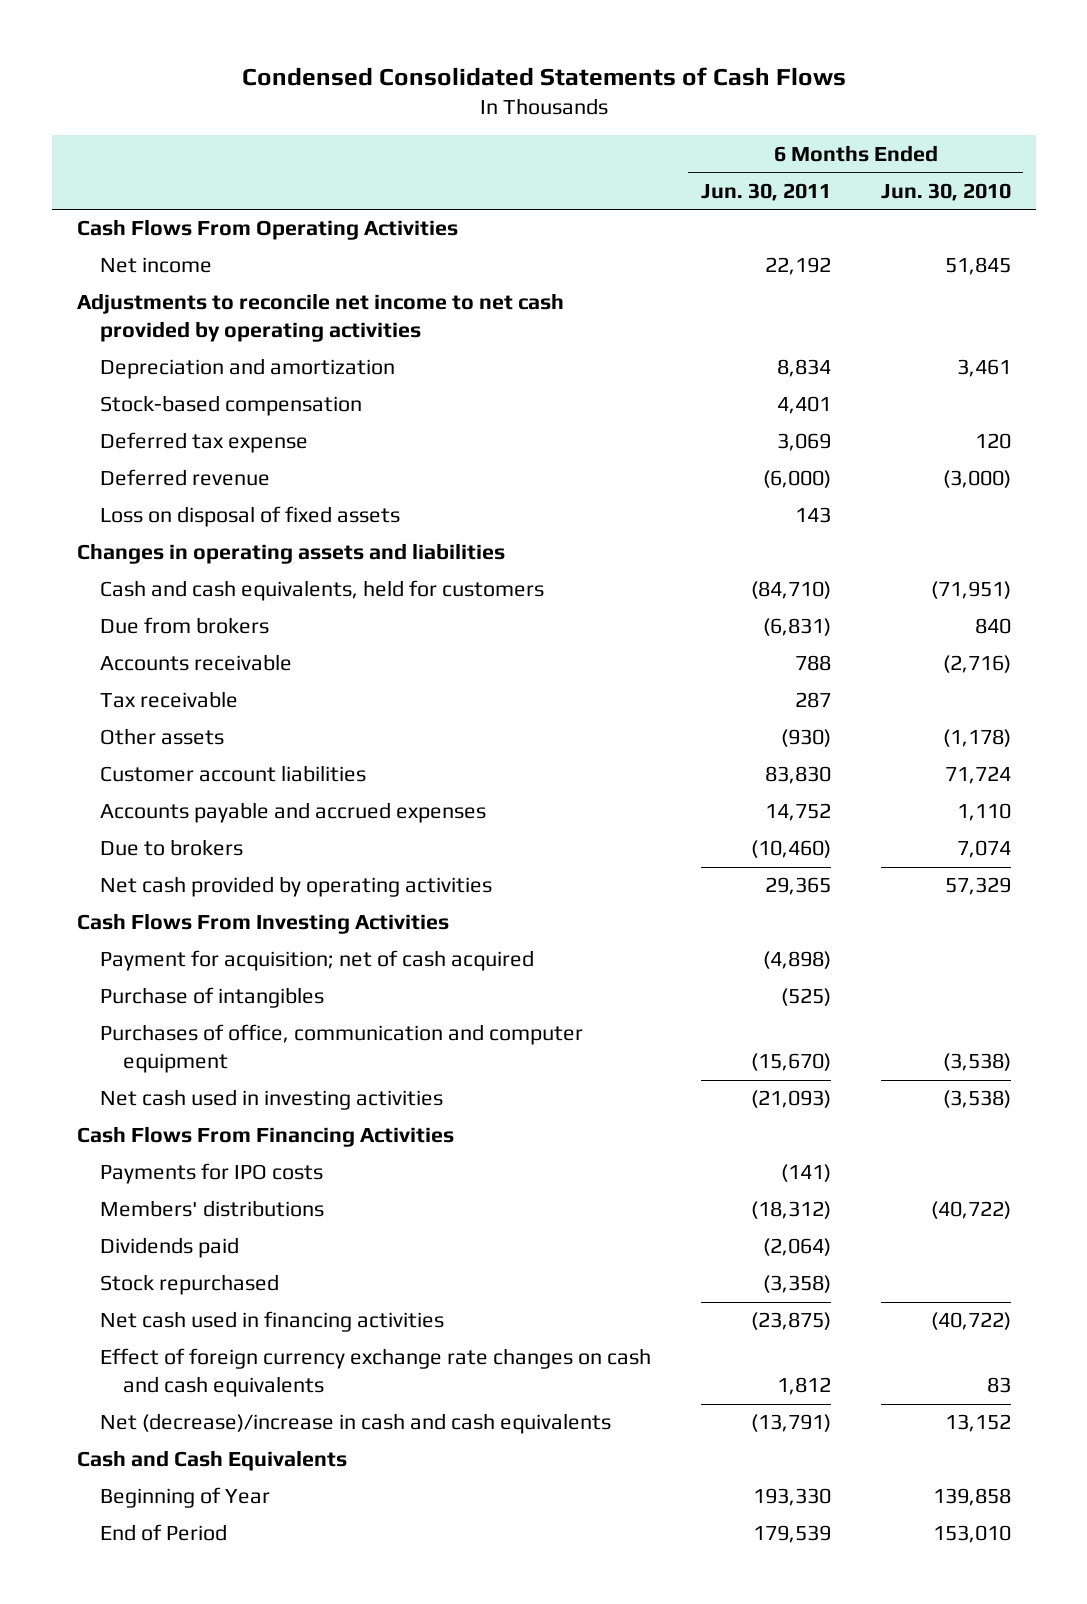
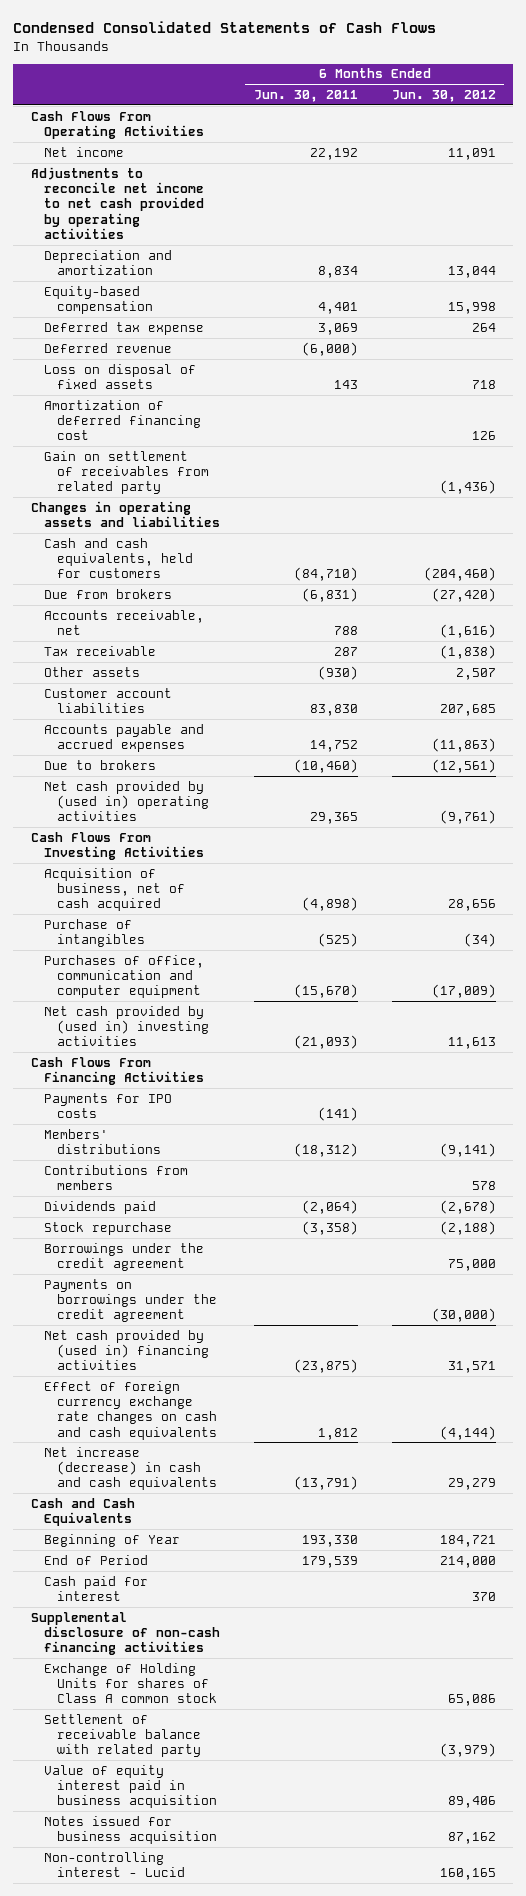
[880,182,1011,201] Jun. 30, 2010 -> none
none -> [391,90,496,103] Jun. 30, 2012
[99,395,362,417] Stock-based compensation -> [43,285,153,315] Equity-based compensation
none -> [43,399,201,441] Amortization of deferred financing cost
none -> [43,450,209,495] Gain on settlement of receivables from related party
[99,654,292,672] Accounts receivable -> [43,609,204,636] Accounts receivable, net
[99,876,492,898] Net cash provided by operating activities -> [43,780,209,822] Net cash provided by (used in) operating activities
[99,950,534,972] Payment for acquisition; net of cash acquired -> [43,867,185,912] Acquisition of business, net of cash acquired
[99,1089,443,1111] Net cash used in investing activities -> [43,1005,209,1047] Net cash provided by (used in) investing activities
none -> [43,1164,188,1191] Contributions from members
[99,1274,279,1296] Stock repurchased -> [43,1221,172,1235] Stock repurchase
none -> [43,1242,204,1272] Borrowings under the credit agreement
none -> [43,1278,217,1323] Payments on borrowings under the credit agreement
[99,1311,444,1333] Net cash used in financing activities -> [43,1329,209,1371] Net cash provided by (used in) financing activities
[99,1413,611,1435] Net (decrease)/increase in cash and cash equivalents -> [43,1446,217,1491] Net increase (decrease) in cash and cash equivalents
none -> [43,1575,148,1602] Cash paid for interest
none -> [30,1611,220,1656] Supplemental disclosure of non-cash financing activities
none -> [43,1662,217,1704] Exchange of Holding Units for shares of Class A common stock
none -> [43,1713,201,1758] Settlement of receivable balance with related party
none -> [43,1764,217,1809] Value of equity interest paid in business acquisition
none -> [43,1815,217,1845] Notes issued for business acquisition
none -> [43,1851,185,1878] Non-controlling interest - Lucid

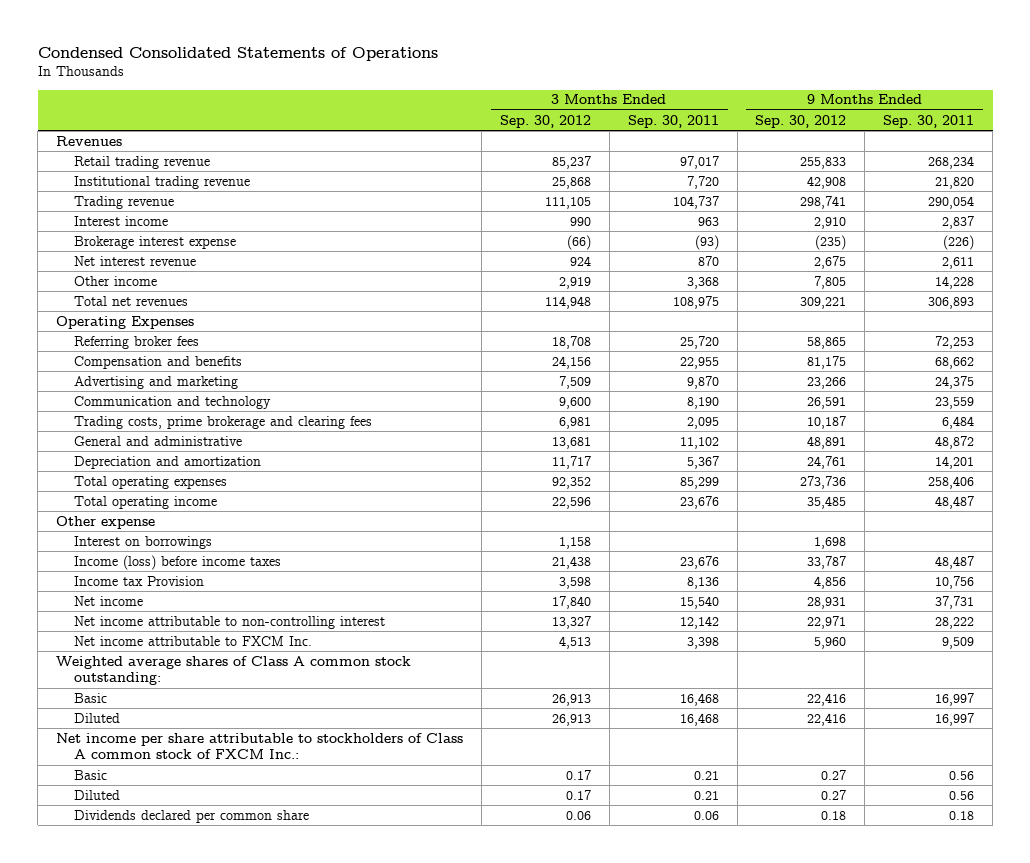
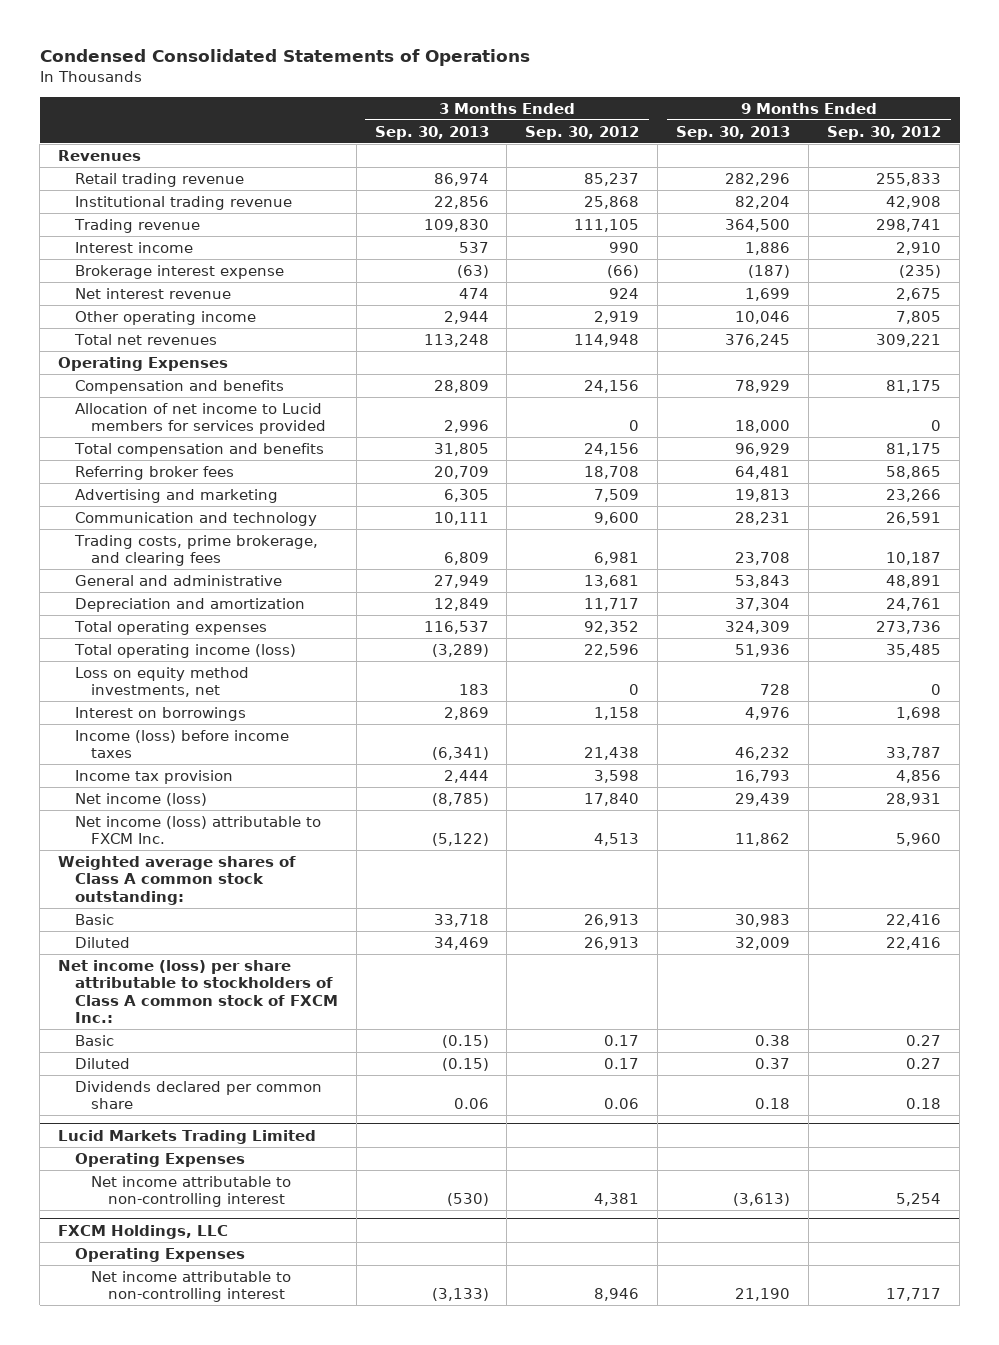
[627,114,719,128] Sep. 30, 2011 -> none
[883,114,975,128] Sep. 30, 2011 -> none
none -> [374,125,489,140] Sep. 30, 2013
none -> [676,125,791,140] Sep. 30, 2013
[73,275,157,286] Other income -> [74,310,256,325] Other operating income
none -> [74,402,327,435] Allocation of net income to Lucid members for services provided
none -> [73,442,324,457] Total compensation and benefits
[73,335,199,349] Referring broker fees -> [74,465,234,480] Referring broker fees
[73,415,372,429] Trading costs, prime brokerage and clearing fees -> [73,534,318,567] Trading costs, prime brokerage, and clearing fees
[55,515,155,529] Other expense -> none
[73,495,217,509] Total operating income -> [73,643,296,658] Total operating income (loss)
none -> [74,666,249,698] Loss on equity method investments, net
[73,615,385,629] Net income attributable to non-controlling interest -> none
[73,575,204,586] Income tax Provision -> [74,769,233,784] Income tax provision
[73,595,143,606] Net income -> [74,792,207,806] Net income (loss)
[73,635,312,646] Net income attributable to FXCM Inc. -> [74,815,321,845] Net income (loss) attributable to FXCM Inc.
[55,732,463,760] Net income per share attributable to stockholders of Class A common stock of FXCM Inc.: -> [58,959,338,1024] Net income (loss) per share attributable to stockholders of Class A common stock of FXCM Inc.:
none -> [58,1129,317,1144] Lucid Markets Trading Limited
none -> [74,1152,245,1167] Operating Expenses
none -> [91,1175,292,1208] Net income attributable to non-controlling interest
none -> [58,1224,229,1239] FXCM Holdings, LLC
none -> [74,1247,245,1262] Operating Expenses
none -> [91,1270,292,1303] Net income attributable to non-controlling interest

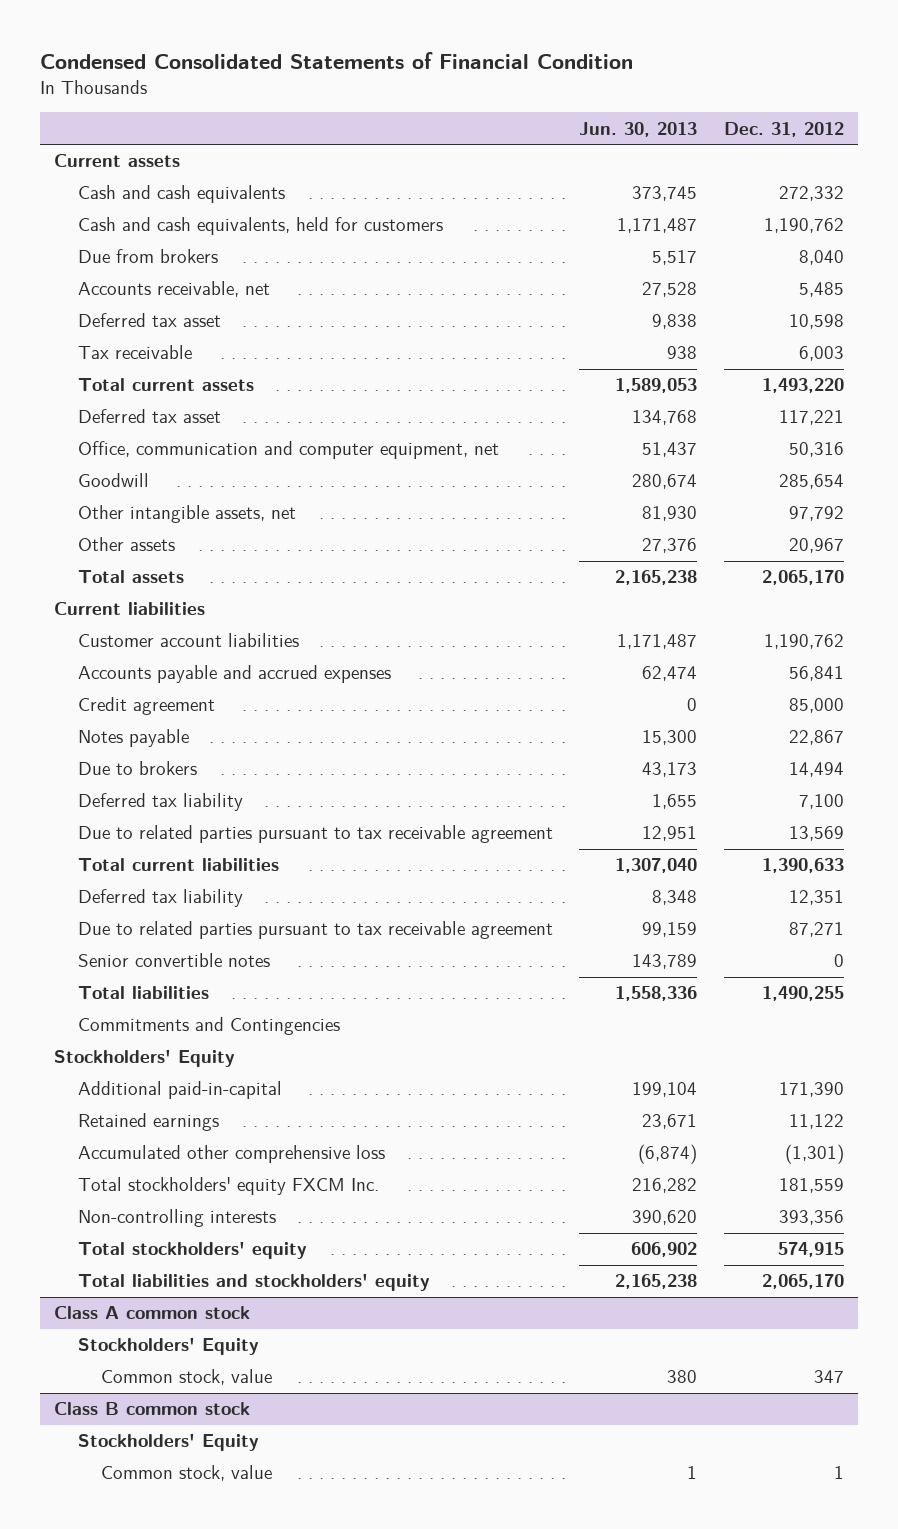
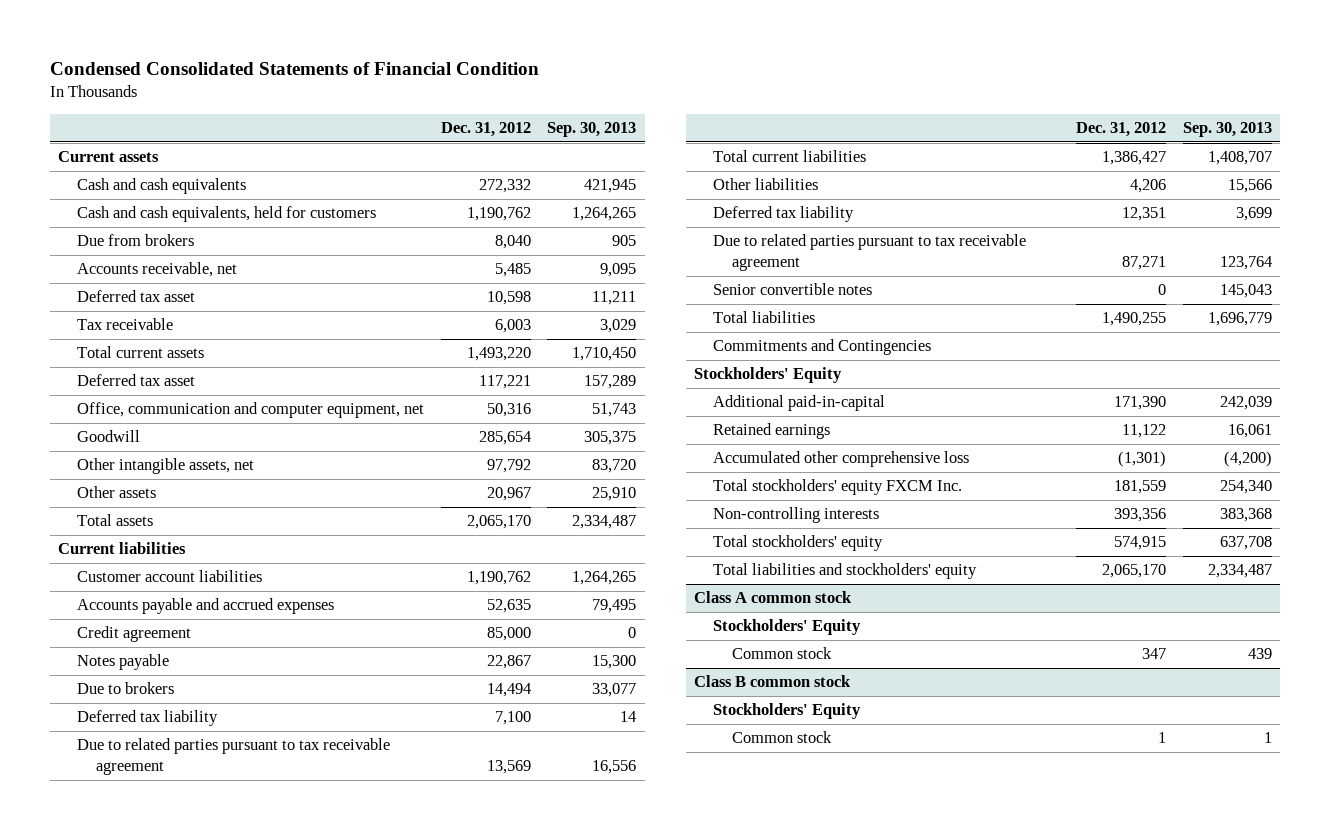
[579,121,698,137] Jun. 30, 2013 -> none
none -> [547,121,637,137] Sep. 30, 2013
[789,666,845,682] 56,841 -> [486,599,531,614] 52,635
[762,858,845,874] 1,390,633 -> [1102,151,1167,166] 1,386,427
none -> [712,178,818,191] Other liabilities
[101,1369,273,1386] Common stock, value -> [731,647,832,660] Common stock
[101,1465,273,1482] Common stock, value -> [731,731,832,744] Common stock

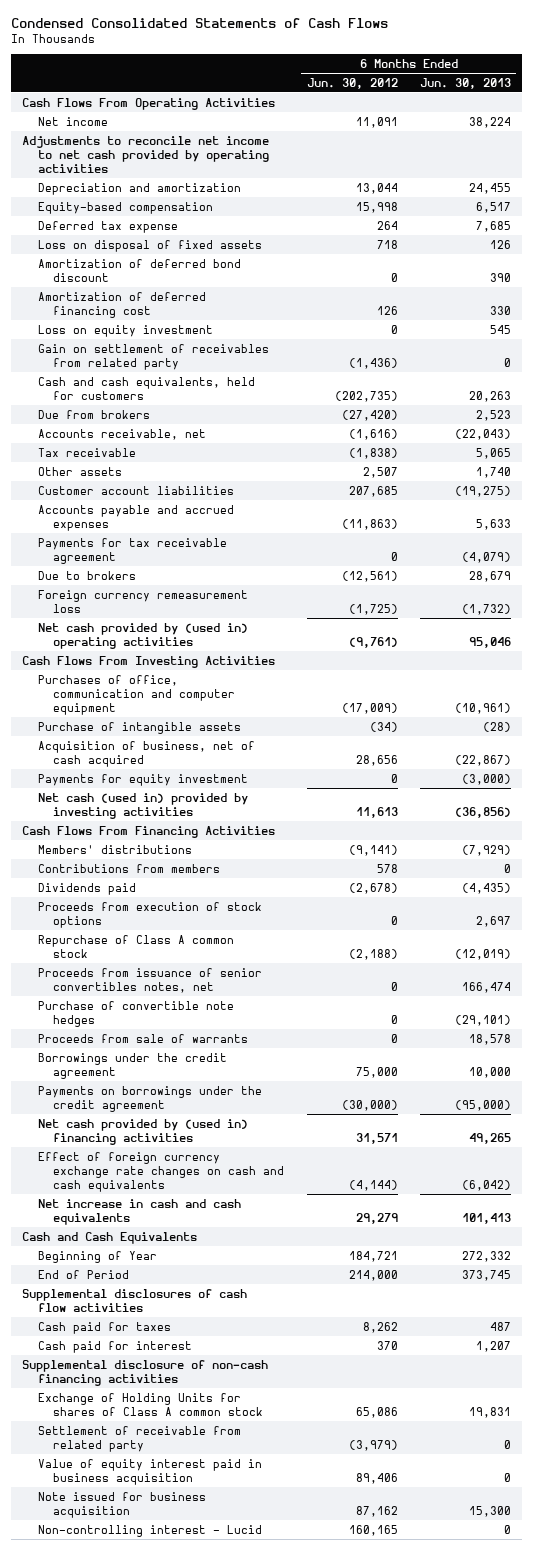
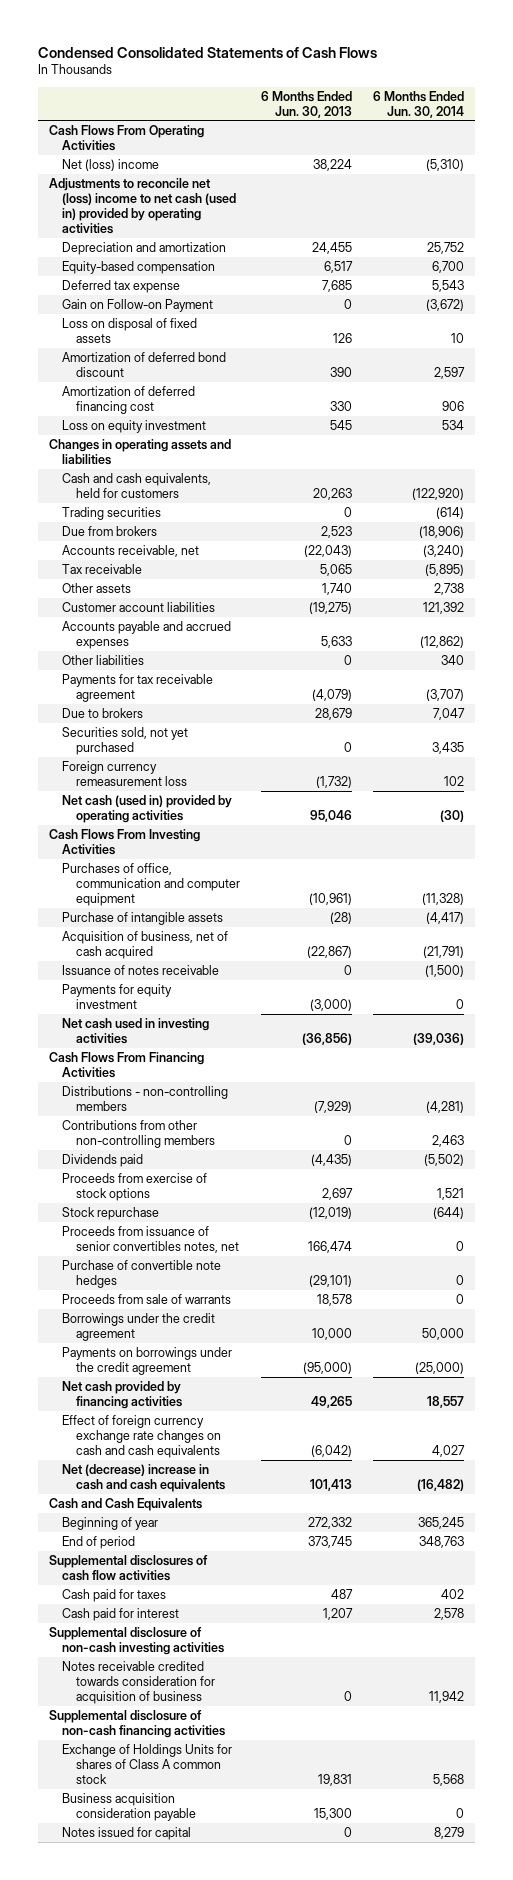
[306,77,398,89] Jun. 30, 2012 -> none
none -> [373,90,465,118] 6 Months Ended Jun. 30, 2014
[37,116,108,126] Net income -> [62,158,160,171] Net (loss) income
[21,135,269,174] Adjustments to reconcile net income to net cash provided by operating activities -> [48,177,237,234] Adjustments to reconcile net (loss) income to net cash (used in) provided by operating activities
none -> [62,298,214,312] Gain on Follow-on Payment
[37,343,269,370] Gain on settlement of receivables from related party -> none
none -> [48,438,231,465] Changes in operating assets and liabilities
none -> [62,506,162,520] Trading securities
none -> [62,654,145,665] Other liabilities
none -> [62,726,189,755] Securities sold, not yet purchased
[37,622,248,649] Net cash provided by (used in) operating activities -> [62,794,233,823] Net cash (used in) provided by operating activities
none -> [62,964,220,975] Issuance of notes receivable
[37,792,248,819] Net cash (used in) provided by investing activities -> [62,1017,210,1044] Net cash used in investing activities
[37,844,192,854] Members' distributions -> [62,1085,229,1111] Distributions - non-controlling members
[37,863,220,873] Contributions from members -> [62,1119,215,1148] Contributions from other non-controlling members
[37,901,262,928] Proceeds from execution of stock options -> [62,1172,208,1201] Proceeds from exercise of stock options
[37,934,234,958] Repurchase of Class A common stock -> [62,1206,160,1220] Stock repurchase
[37,1118,248,1145] Net cash provided by (used in) financing activities -> [62,1380,182,1409] Net cash provided by financing activities
[37,1198,241,1225] Net increase in cash and cash equivalents -> [62,1463,225,1492] Net (decrease) increase in cash and cash equivalents
[37,1250,157,1263] Beginning of Year -> [62,1516,159,1530] Beginning of year
[37,1269,129,1279] End of Period -> [62,1535,136,1549] End of period
none -> [48,1626,225,1655] Supplemental disclosure of non-cash investing activities
none -> [62,1660,215,1704] Notes receivable credited towards consideration for acquisition of business
[37,1425,241,1452] Settlement of receivable from related party -> none
[37,1458,262,1485] Value of equity interest paid in business acquisition -> none
[37,1524,262,1537] Non-controlling interest - Lucid -> none
[37,1392,264,1416] Exchange of Holding Units for shares of Class A common stock -> [62,1743,233,1784] Exchange of Holdings Units for shares of Class A common stock
[37,1491,206,1518] Note issued for business acquisition -> [62,1792,196,1821] Business acquisition consideration payable
none -> [62,1826,192,1840] Notes issued for capital

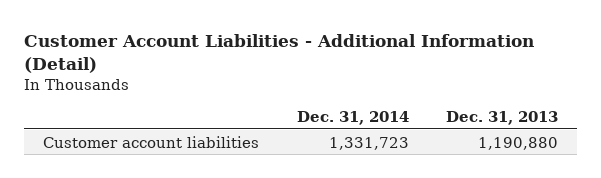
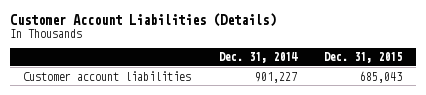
[23,33,534,73] Customer Account Liabilities - Additional Information (Detail) -> [9,12,276,27] Customer Account Liabilities (Details)
[446,111,559,126] Dec. 31, 2013 -> none
none -> [324,52,403,64] Dec. 31, 2015
[328,136,409,150] 1,331,723 -> [254,71,297,83] 901,227

